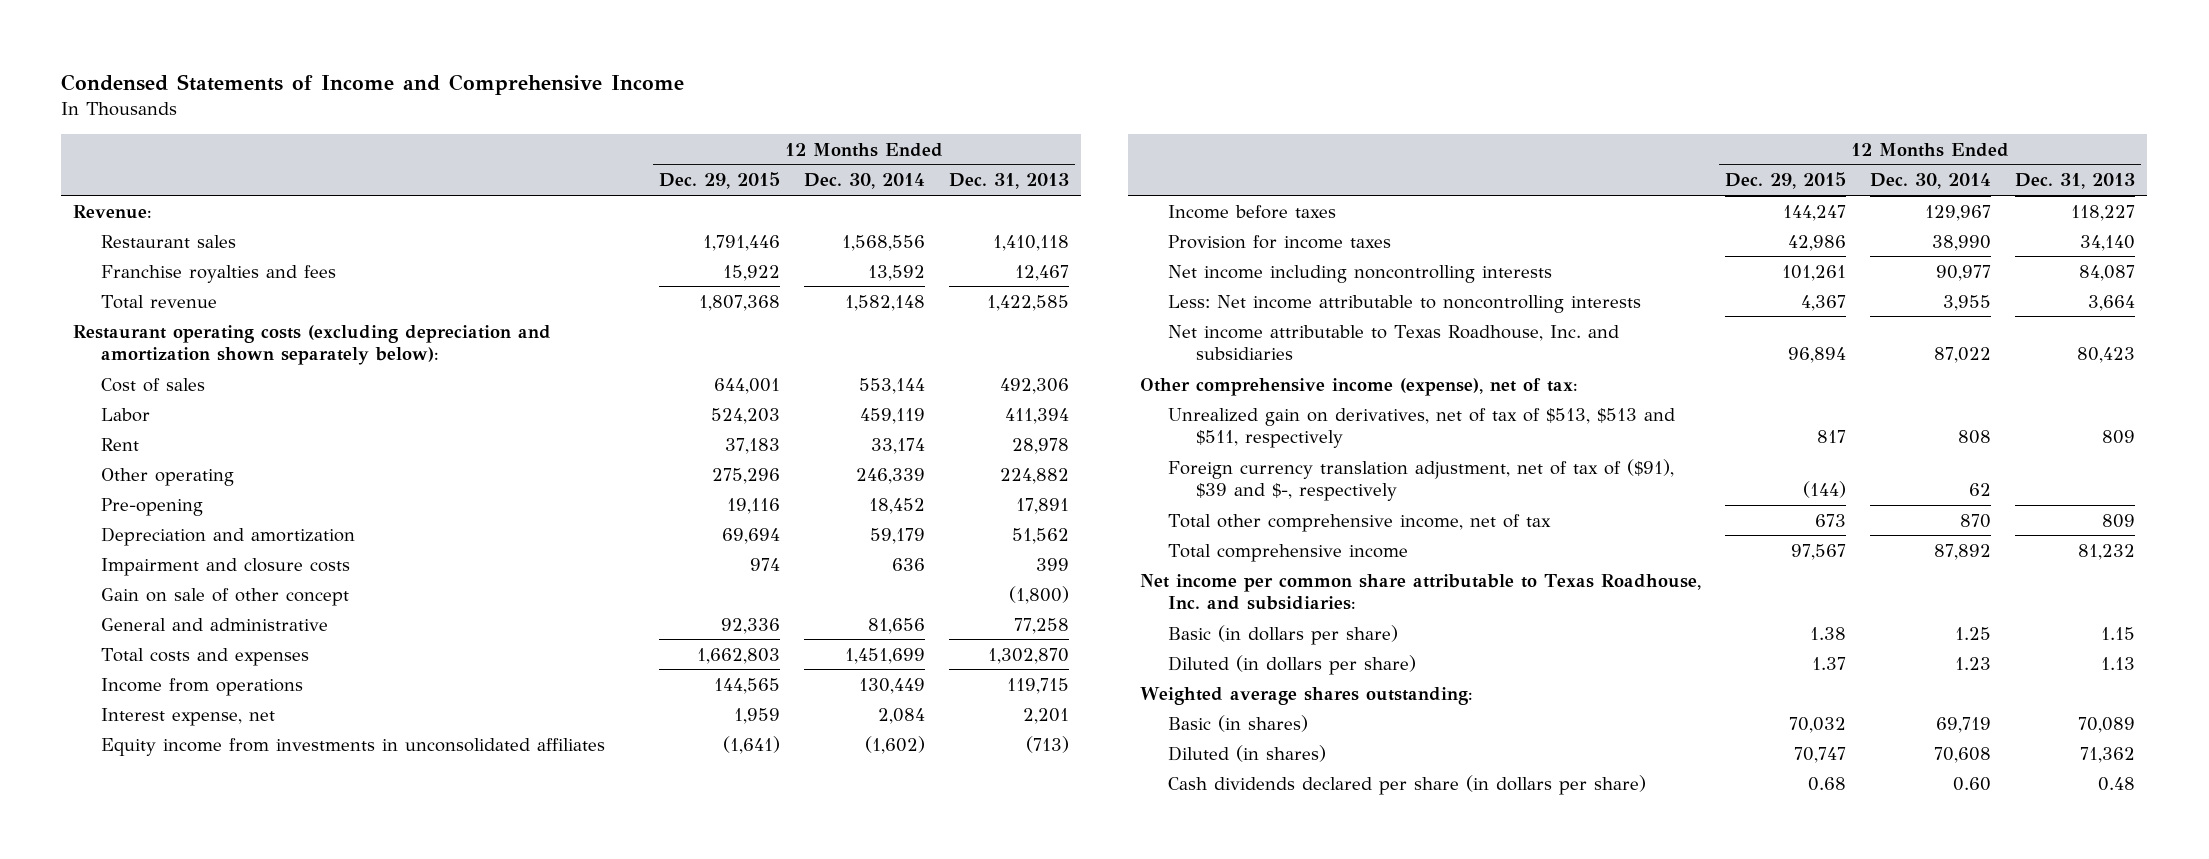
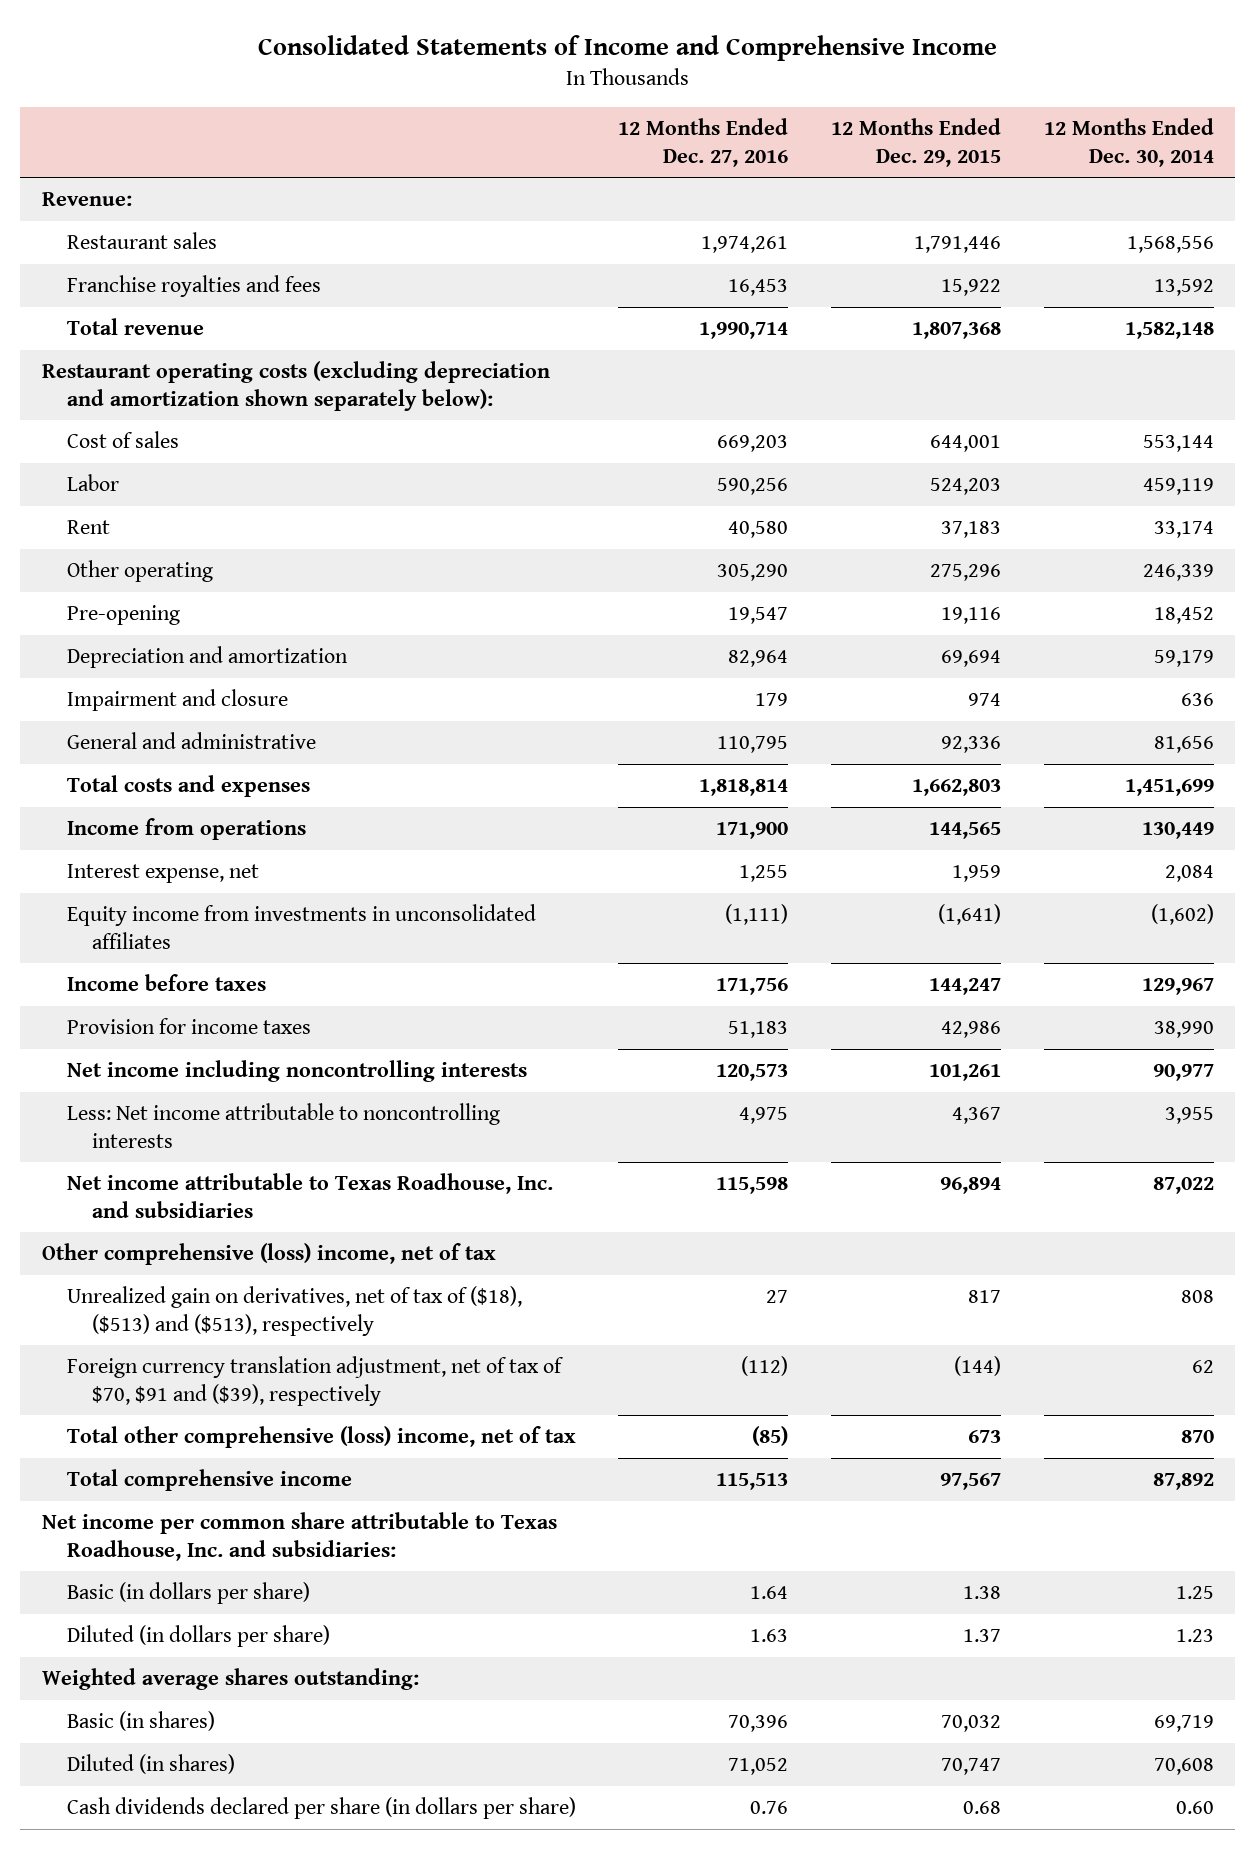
[61,74,685,96] Condensed Statements of Income and Comprehensive Income -> [257,34,997,61] Consolidated Statements of Income and Comprehensive Income
[948,173,1069,190] Dec. 31, 2013 -> none
none -> [618,118,789,167] 12 Months Ended Dec. 27, 2016
[101,587,350,606] Gain on sale of other concept -> none
[101,557,351,576] Impairment and closure costs -> [66,689,288,712] Impairment and closure
[1139,377,1578,396] Other comprehensive income (expense), net of tax: -> [41,1243,496,1266] Other comprehensive (loss) income, net of tax
[1167,407,1675,449] Unrealized gain on derivatives, net of tax of $513, $513 and $511, respectively -> [66,1286,522,1336] Unrealized gain on derivatives, net of tax of ($18), ($513) and ($513), respectively
[1167,458,1674,502] Foreign currency translation adjustment, net of tax of ($91), $39 and $-, respectively -> [66,1356,564,1406] Foreign currency translation adjustment, net of tax of $70, $91 and ($39), respectively
[1167,513,1551,532] Total other comprehensive income, net of tax -> [66,1426,576,1449] Total other comprehensive (loss) income, net of tax

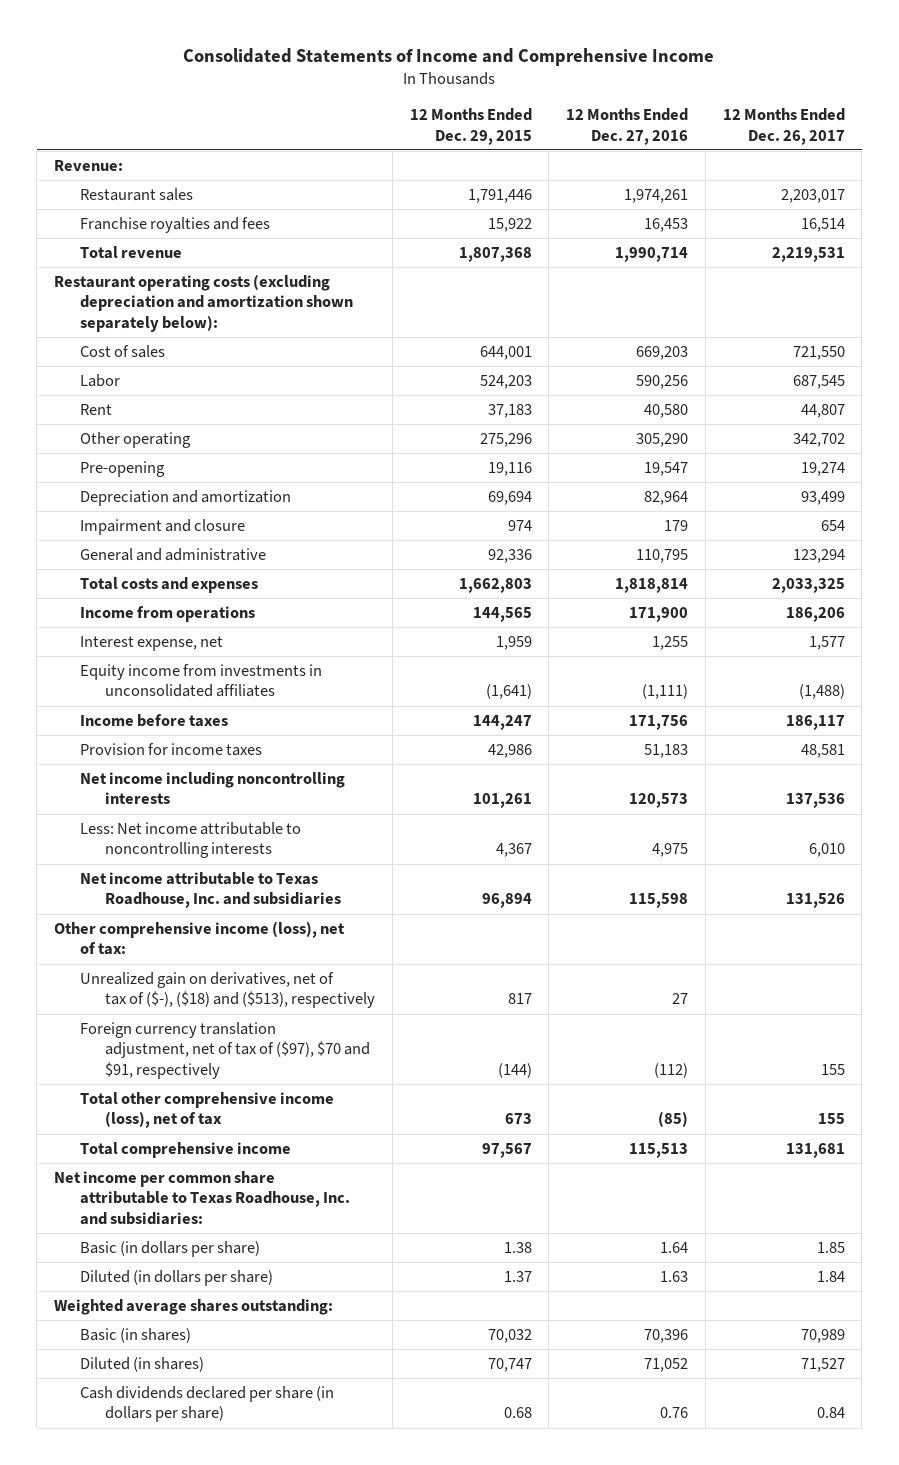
[1043,118,1214,167] 12 Months Ended Dec. 30, 2014 -> none
none -> [722,108,845,145] 12 Months Ended Dec. 26, 2017
[41,1243,496,1266] Other comprehensive (loss) income, net of tax -> [54,920,346,956] Other comprehensive income (loss), net of tax:
[66,1286,522,1336] Unrealized gain on derivatives, net of tax of ($18), ($513) and ($513), respectively -> [79,971,376,1009] Unrealized gain on derivatives, net of tax of ($-), ($18) and ($513), respectively
[66,1356,564,1406] Foreign currency translation adjustment, net of tax of $70, $91 and ($39), respectively -> [79,1021,371,1079] Foreign currency translation adjustment, net of tax of ($97), $70 and $91, respectively
[66,1426,576,1449] Total other comprehensive (loss) income, net of tax -> [79,1091,334,1129] Total other comprehensive income (loss), net of tax

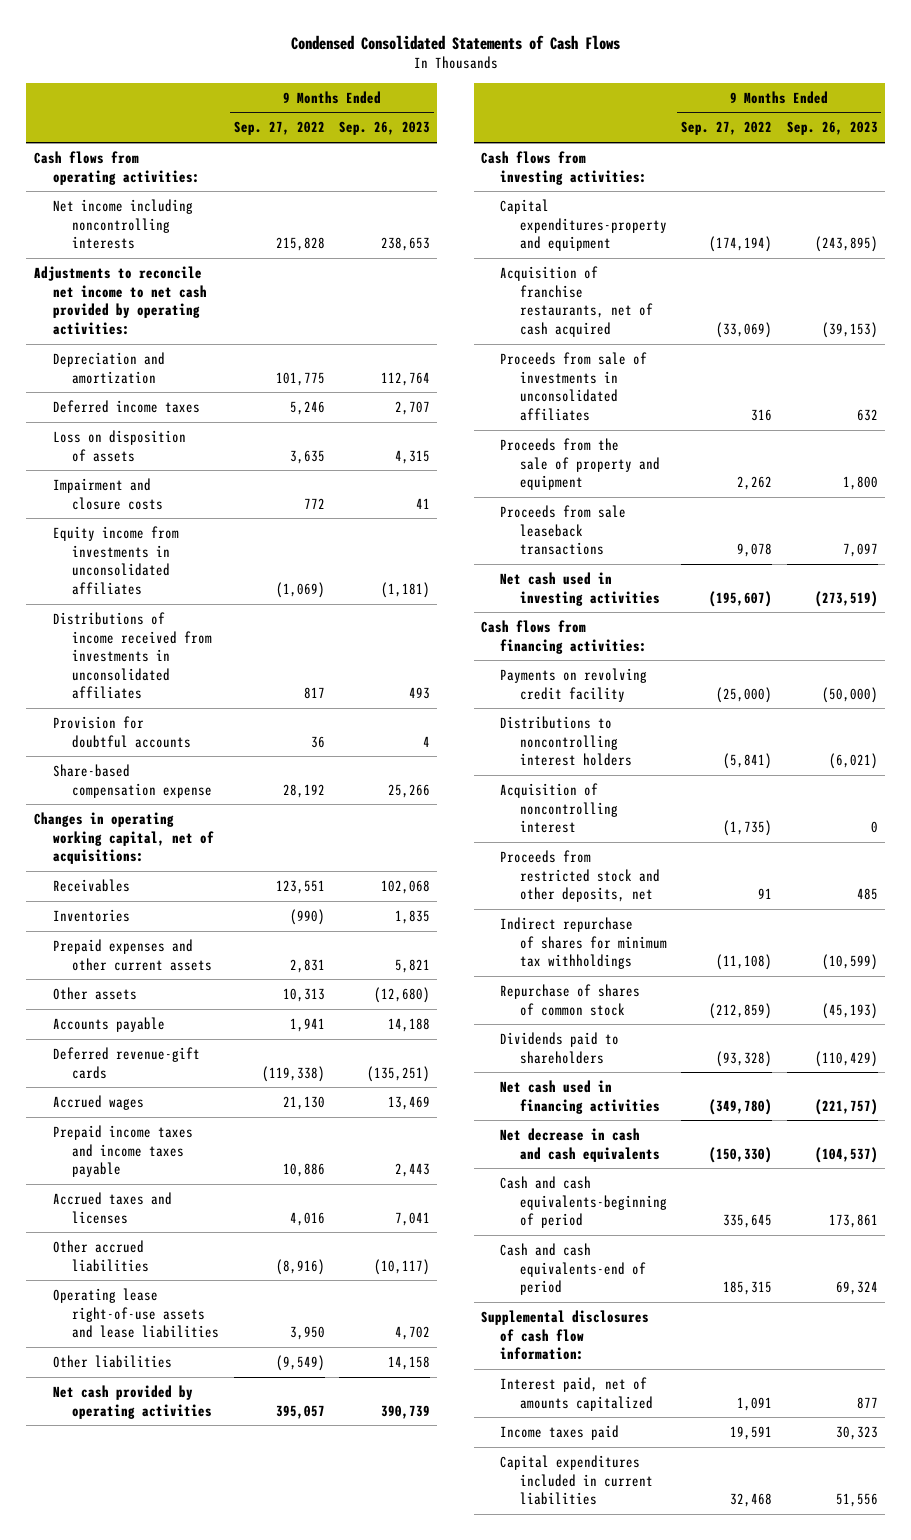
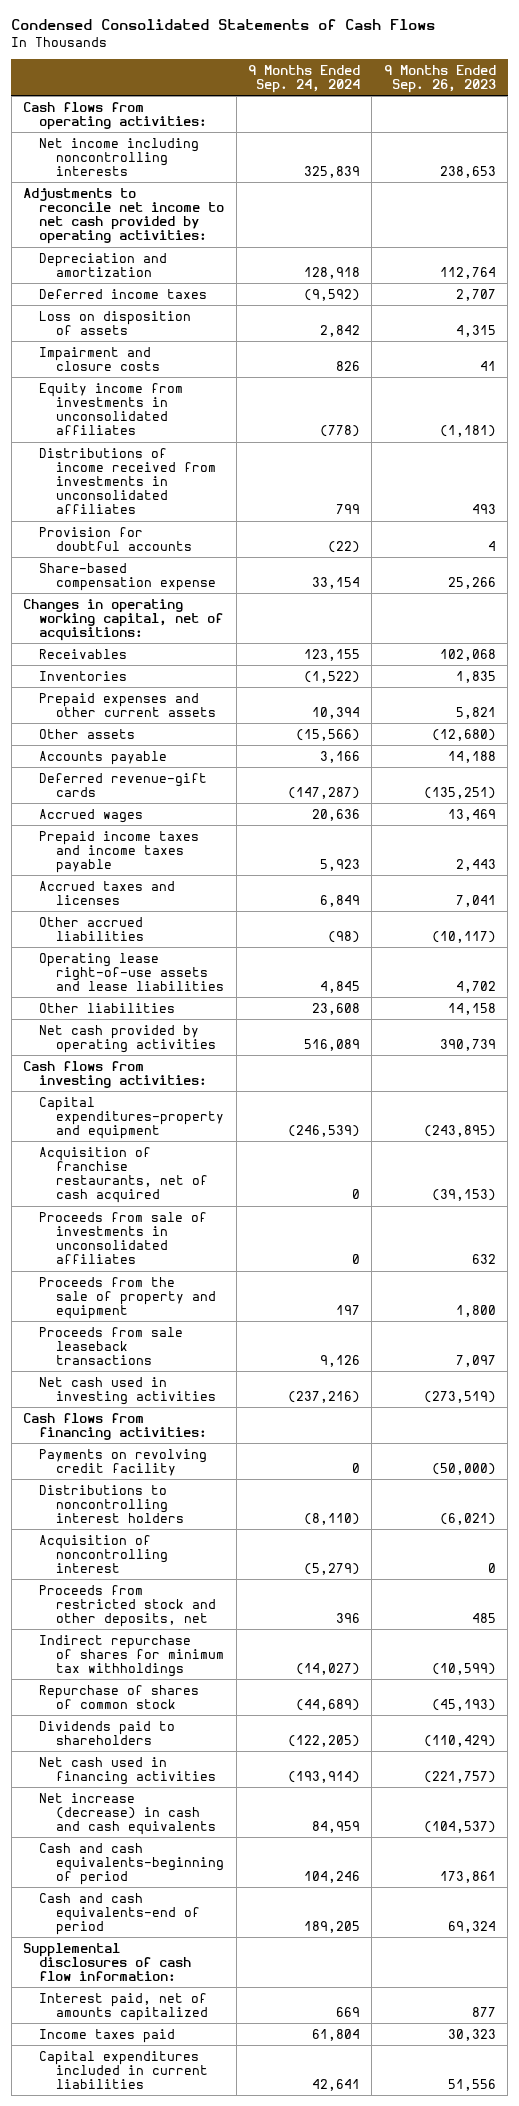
[233,121,325,136] Sep. 27, 2022 -> none
none -> [248,64,361,93] 9 Months Ended Sep. 24, 2024
[500,1127,660,1162] Net decrease in cash and cash equivalents -> [39,1792,216,1836] Net increase (decrease) in cash and cash equivalents

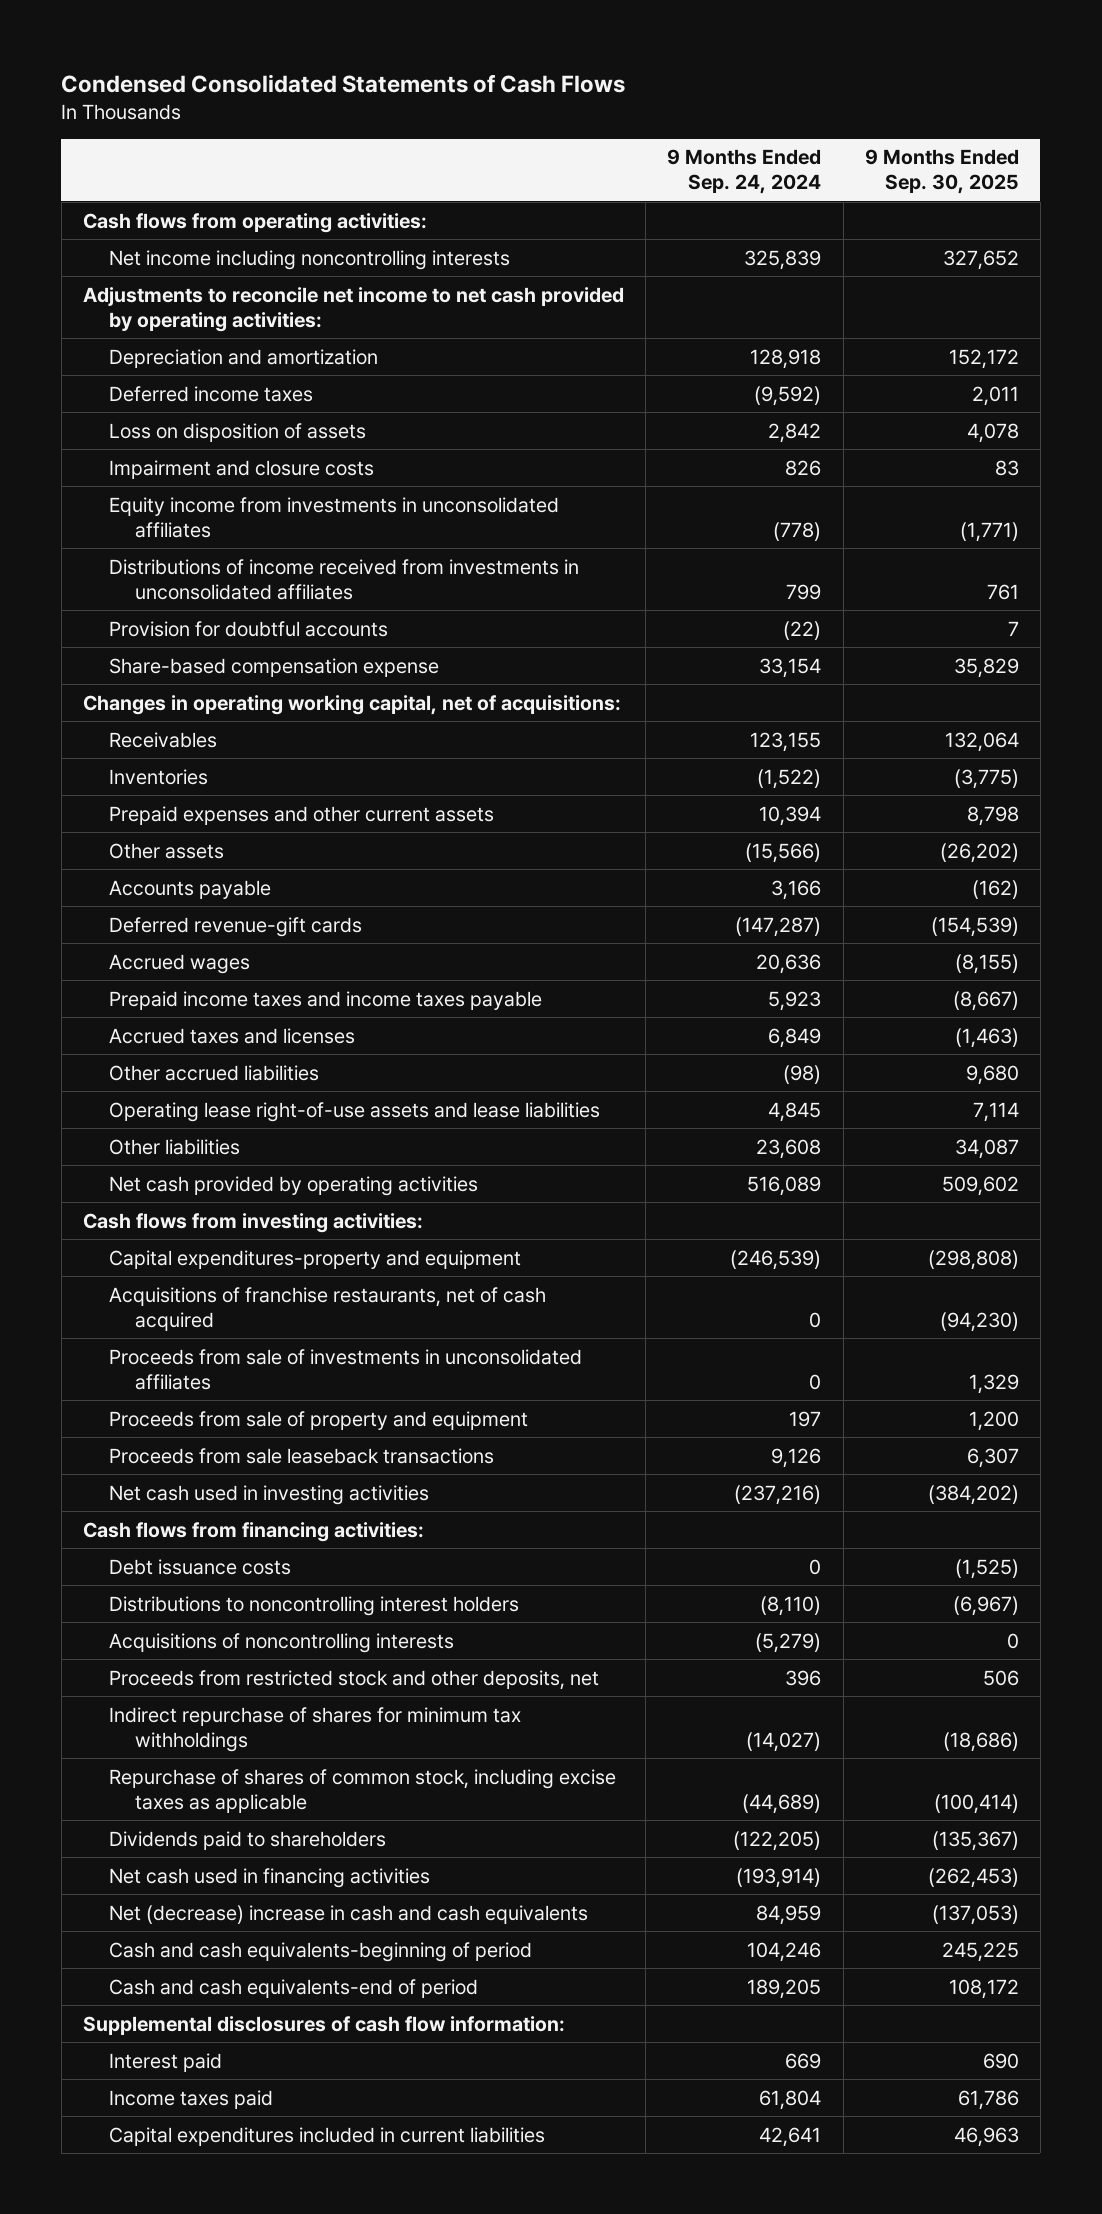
[383,64,496,93] 9 Months Ended Sep. 26, 2023 -> none
none -> [864,149,1019,195] 9 Months Ended Sep. 30, 2025
[39,1146,208,1204] Acquisition of franchise restaurants, net of cash acquired -> [108,1286,546,1331] Acquisitions of franchise restaurants, net of cash acquired
[39,1276,216,1320] Proceeds from the sale of property and equipment -> [108,1410,528,1430] Proceeds from sale of property and equipment
[39,1448,208,1476] Payments on revolving credit facility -> none
none -> [108,1558,291,1575] Debt issuance costs
[39,1534,168,1574] Acquisition of noncontrolling interest -> [108,1632,454,1653] Acquisitions of noncontrolling interests
[39,1684,200,1709] Repurchase of shares of common stock -> [108,1768,616,1813] Repurchase of shares of common stock, including excise taxes as applicable
[39,1792,216,1836] Net increase (decrease) in cash and cash equivalents -> [108,1904,588,1924] Net (decrease) increase in cash and cash equivalents
[39,1992,208,2021] Interest paid, net of amounts capitalized -> [108,2052,222,2072] Interest paid

